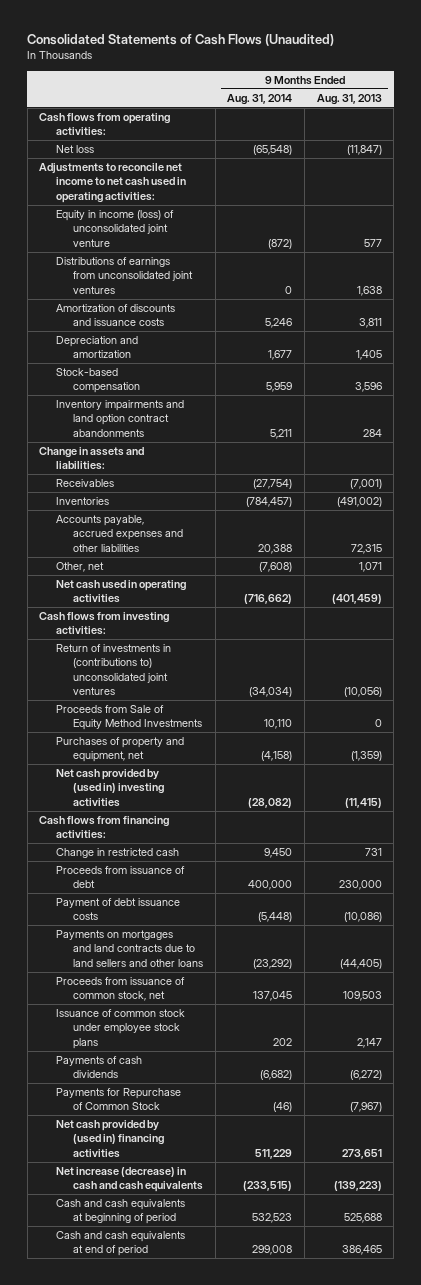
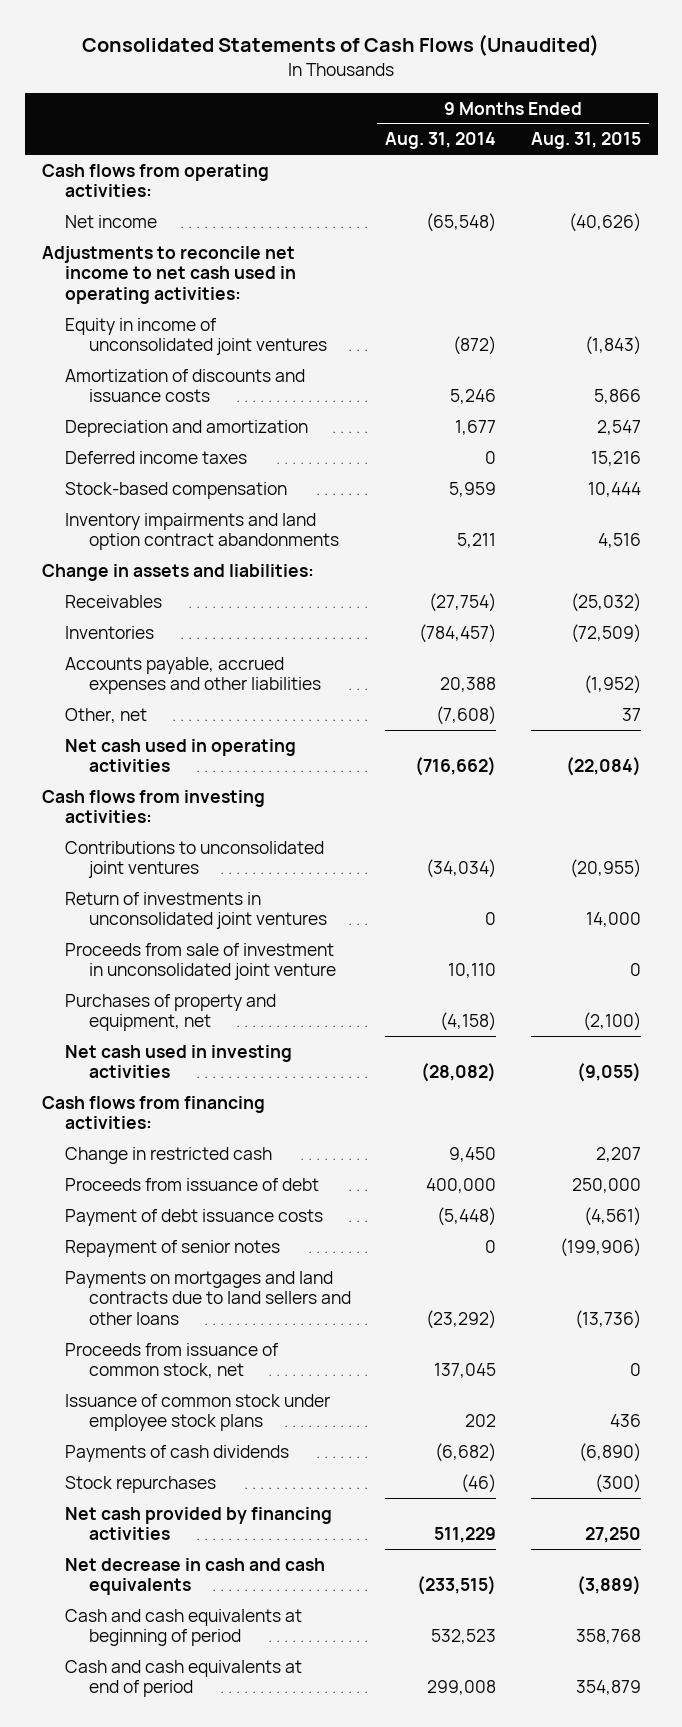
[316,93,382,105] Aug. 31, 2013 -> none
none -> [530,132,641,150] Aug. 31, 2015
[56,145,95,154] Net loss -> [65,214,158,228] Net income
[56,257,194,294] Distributions of earnings from unconsolidated joint ventures -> none
[56,210,175,247] Equity in income (loss) of unconsolidated joint venture -> [65,317,328,356] Equity in income of unconsolidated joint ventures
none -> [65,450,248,464] Deferred income taxes
[56,644,172,695] Return of investments in (contributions to) unconsolidated joint ventures -> [65,840,325,879] Contributions to unconsolidated joint ventures
none -> [65,891,328,930] Return of investments in unconsolidated joint ventures
[56,705,203,731] Proceeds from Sale of Equity Method Investments -> [65,942,337,981] Proceeds from sale of investment in unconsolidated joint venture
[56,769,165,807] Net cash provided by (used in) investing activities -> [65,1044,293,1079] Net cash used in investing activities
none -> [65,1239,281,1257] Repayment of senior notes
[56,1088,182,1111] Payments for Repurchase of Common Stock -> [65,1475,217,1493] Stock repurchases
[56,1120,165,1158] Net cash provided by (used in) financing activities -> [65,1506,333,1541] Net cash provided by financing activities
[56,1167,204,1193] Net increase (decrease) in cash and cash equivalents -> [65,1557,326,1596] Net decrease in cash and cash equivalents

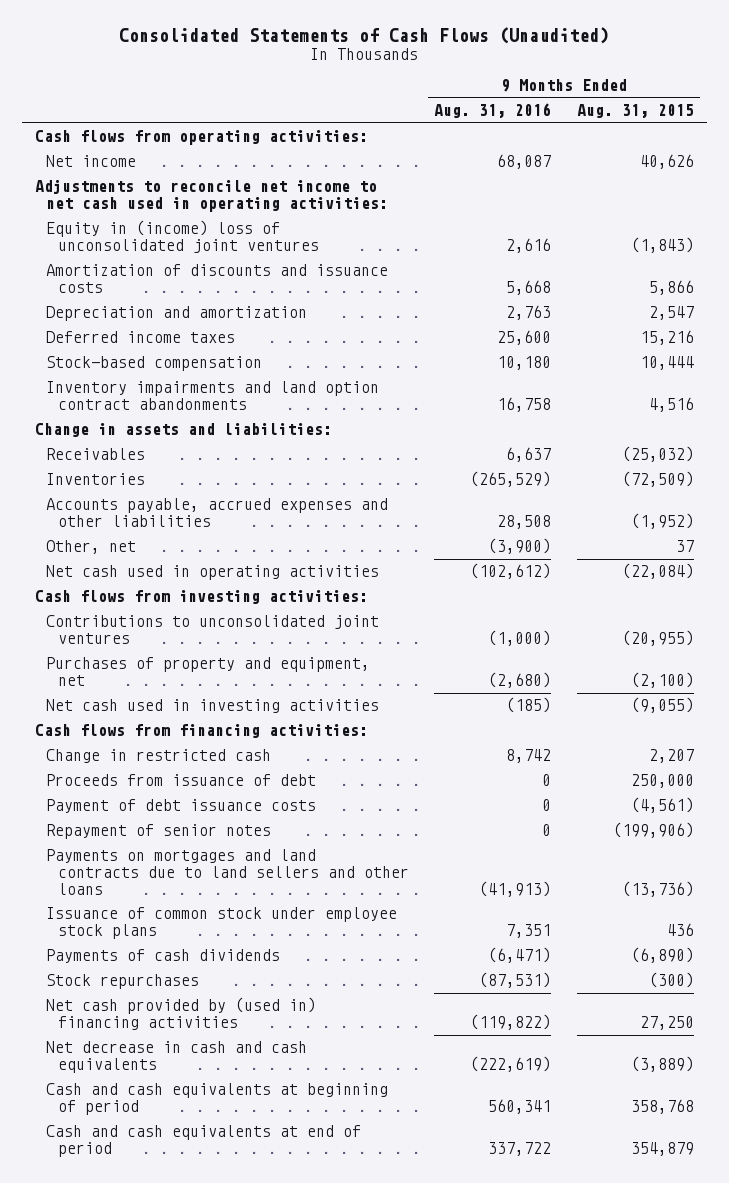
[385,132,497,150] Aug. 31, 2014 -> none
none -> [434,102,552,118] Aug. 31, 2016
[568,212,641,232] (40,626) -> [639,154,694,170] 40,626
[65,317,328,356] Equity in income of unconsolidated joint ventures -> [46,220,319,253] Equity in (income) loss of unconsolidated joint ventures
[65,891,328,930] Return of investments in unconsolidated joint ventures -> none
[65,942,337,981] Proceeds from sale of investment in unconsolidated joint venture -> none
[65,1342,280,1379] Proceeds from issuance of common stock, net -> none
[65,1506,333,1541] Net cash provided by financing activities -> [46,997,317,1030] Net cash provided by (used in) financing activities

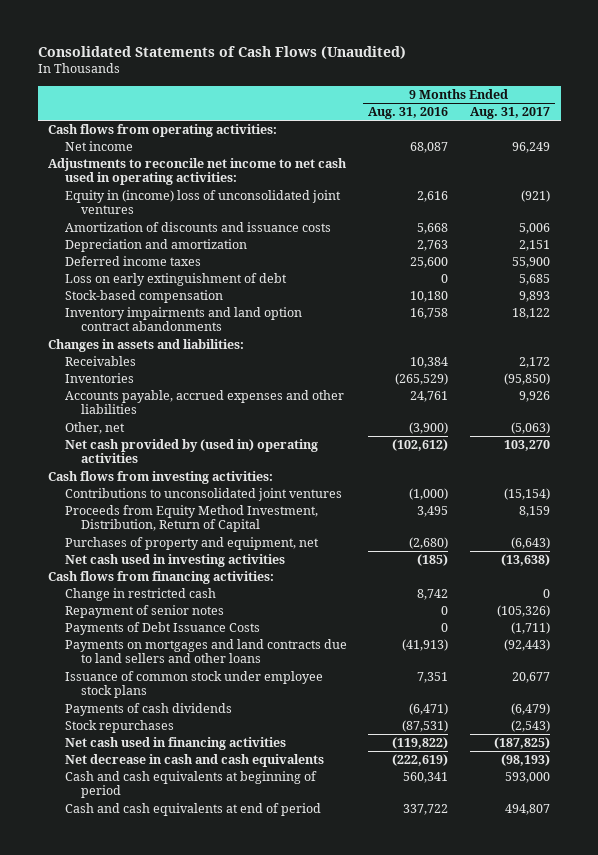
[576,103,694,118] Aug. 31, 2015 -> none
none -> [469,107,550,120] Aug. 31, 2017
none -> [64,273,287,287] Loss on early extinguishment of debt
[34,423,332,438] Change in assets and liabilities: -> [48,339,245,353] Changes in assets and liabilities:
[506,447,552,463] 6,637 -> [410,357,449,369] 10,384
[497,514,552,529] 28,508 -> [410,391,449,403] 24,761
[46,565,380,581] Net cash used in operating activities -> [64,439,318,464] Net cash provided by (used in) operating activities
none -> [64,505,318,533] Proceeds from Equity Method Investment, Distribution, Return of Capital
[46,774,317,787] Proceeds from issuance of debt -> none
[46,799,317,814] Payment of debt issuance costs -> none
none -> [64,622,260,636] Payments of Debt Issuance Costs
[46,997,317,1030] Net cash provided by (used in) financing activities -> [64,737,286,751] Net cash used in financing activities

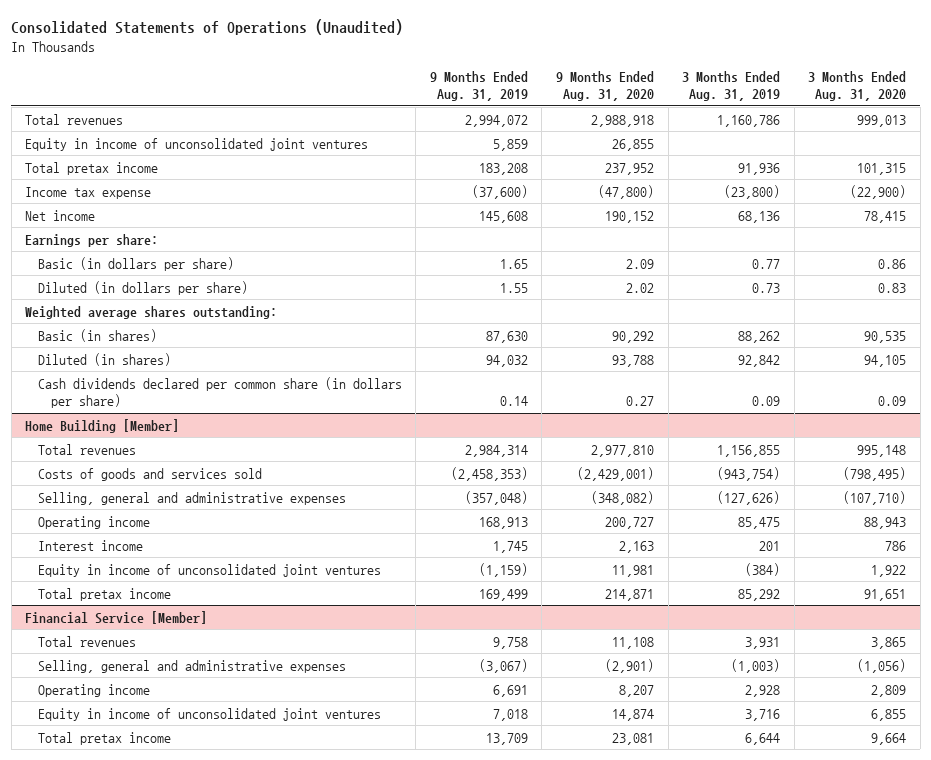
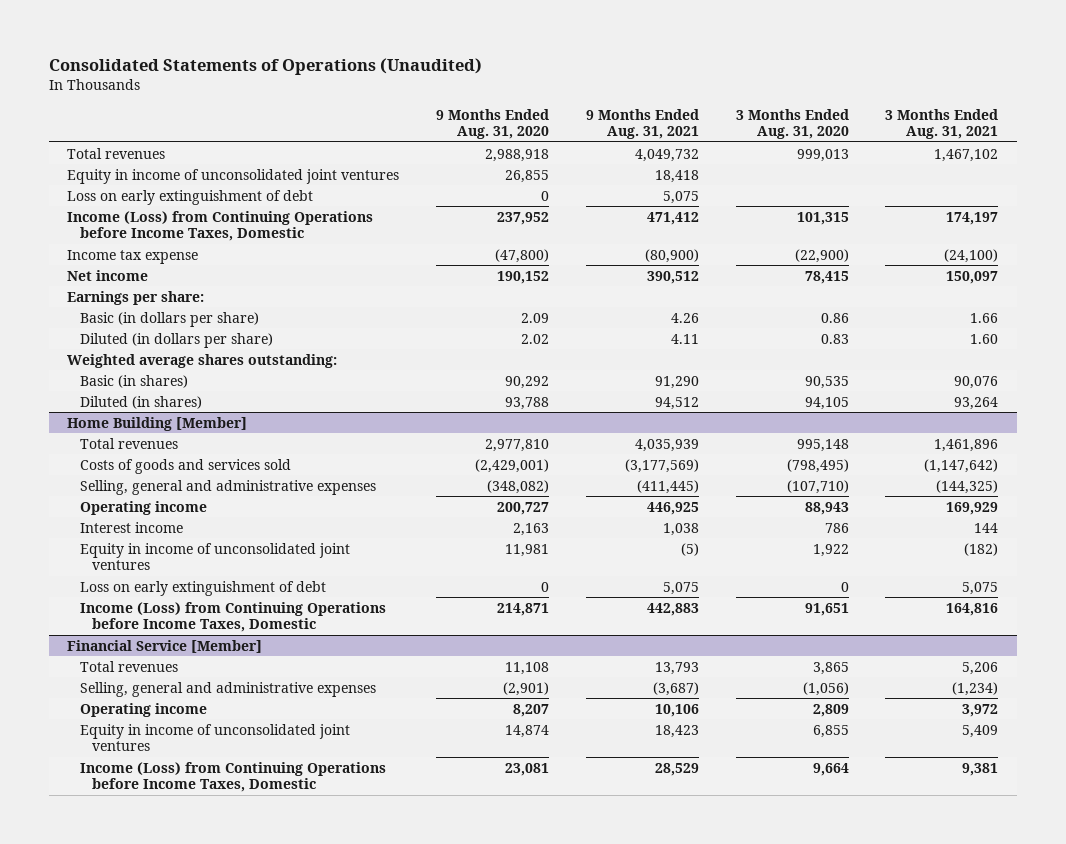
[429,71,528,102] 9 Months Ended Aug. 31, 2019 -> none
[682,71,781,102] 3 Months Ended Aug. 31, 2019 -> none
none -> [585,108,699,140] 9 Months Ended Aug. 31, 2021
none -> [885,108,999,140] 3 Months Ended Aug. 31, 2021
none -> [67,189,314,205] Loss on early extinguishment of debt
[25,161,159,175] Total pretax income -> [67,210,374,242] Income (Loss) from Continuing Operations before Income Taxes, Domestic
[37,376,402,408] Cash dividends declared per common share (in dollars per share) -> none
none -> [79,580,326,596] Loss on early extinguishment of debt
[37,587,171,601] Total pretax income -> [79,601,386,633] Income (Loss) from Continuing Operations before Income Taxes, Domestic
[37,731,171,745] Total pretax income -> [79,761,386,793] Income (Loss) from Continuing Operations before Income Taxes, Domestic

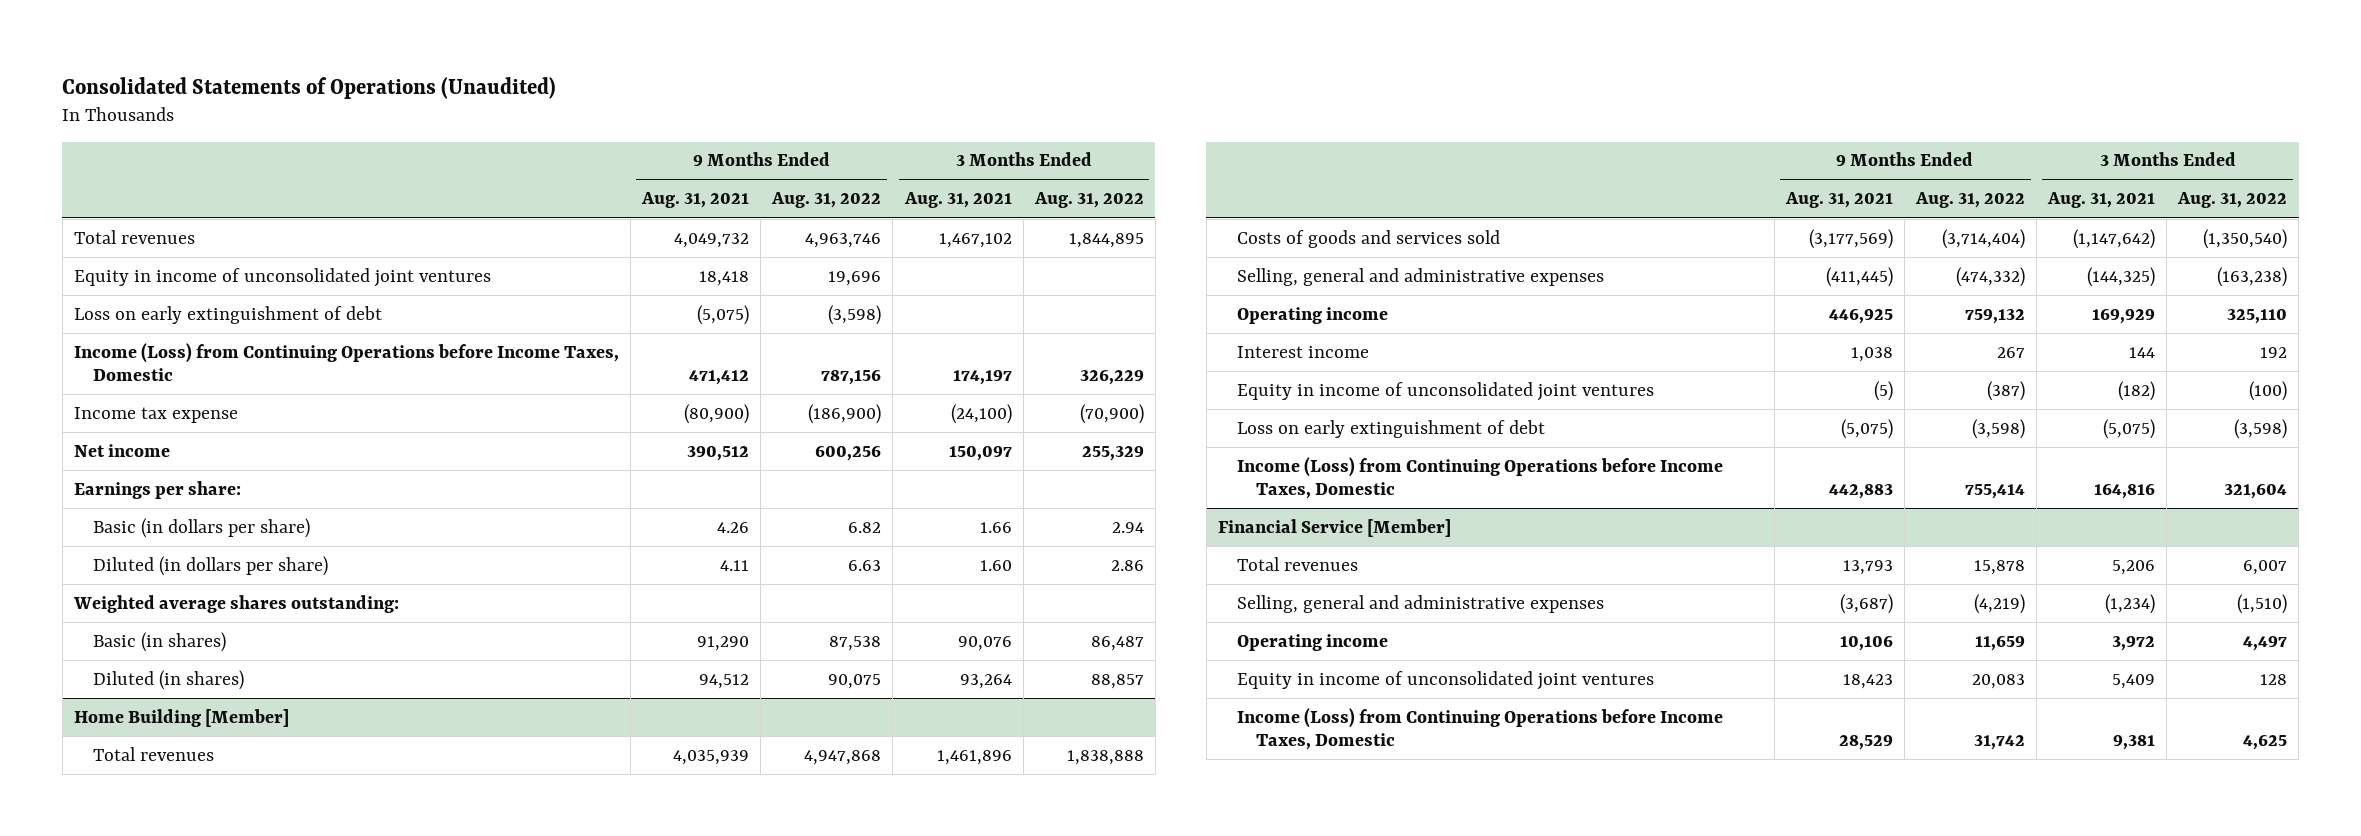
[436,108,550,140] 9 Months Ended Aug. 31, 2020 -> none
[735,108,849,140] 3 Months Ended Aug. 31, 2020 -> none
none -> [771,192,882,209] Aug. 31, 2022
none -> [1033,192,1144,209] Aug. 31, 2022
[662,190,699,204] 5,075 -> [697,304,750,325] (5,075)
[662,581,699,595] 5,075 -> [1840,418,1893,439] (5,075)
[962,581,999,595] 5,075 -> [2103,418,2156,439] (5,075)

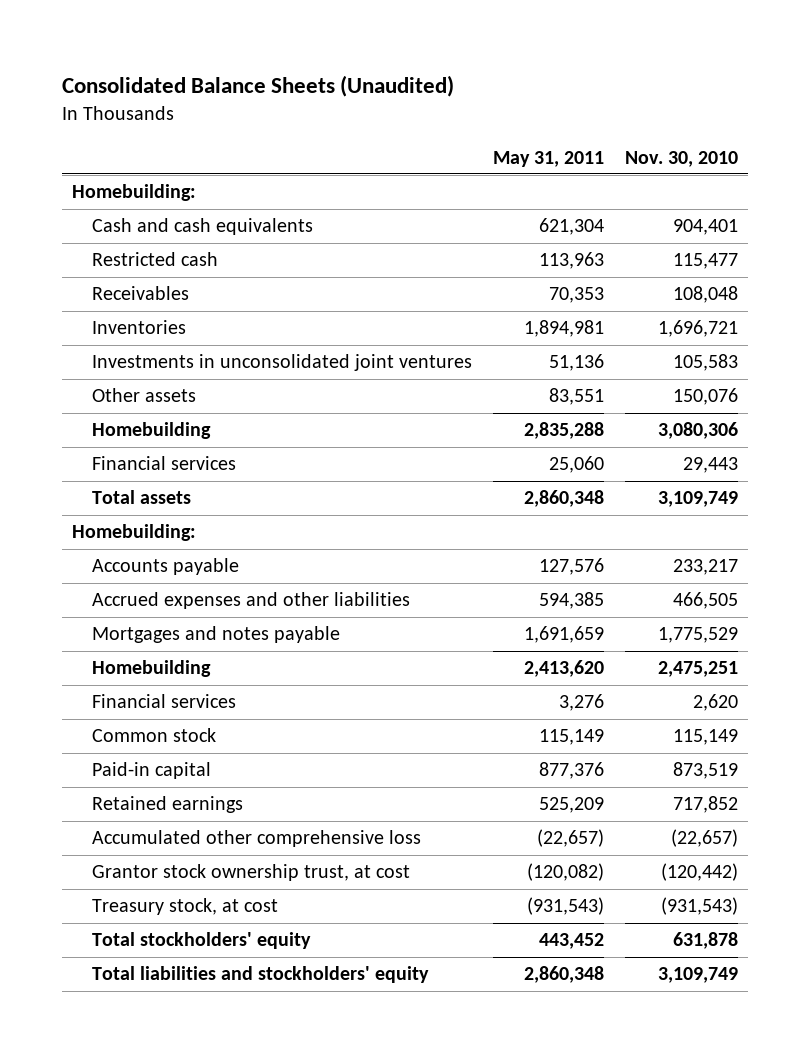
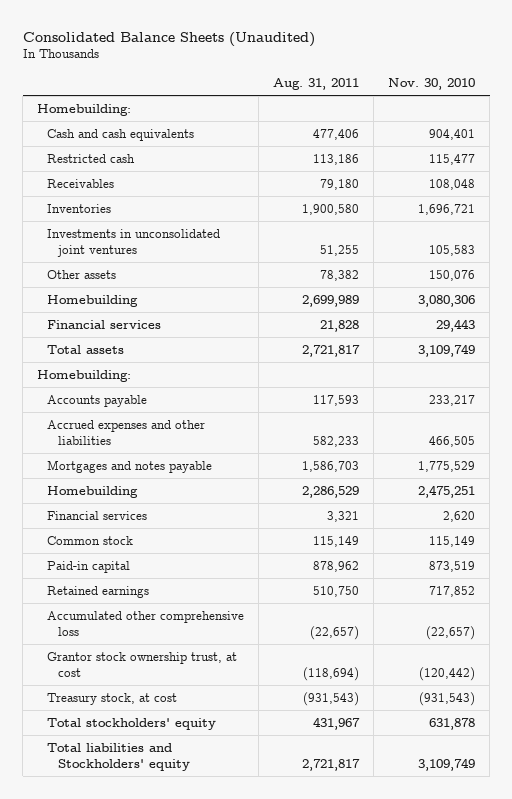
[493,150,605,167] May 31, 2011 -> none
none -> [273,78,360,91] Aug. 31, 2011
[92,966,430,984] Total liabilities and stockholders' equity -> [47,742,190,771] Total liabilities and Stockholders' equity

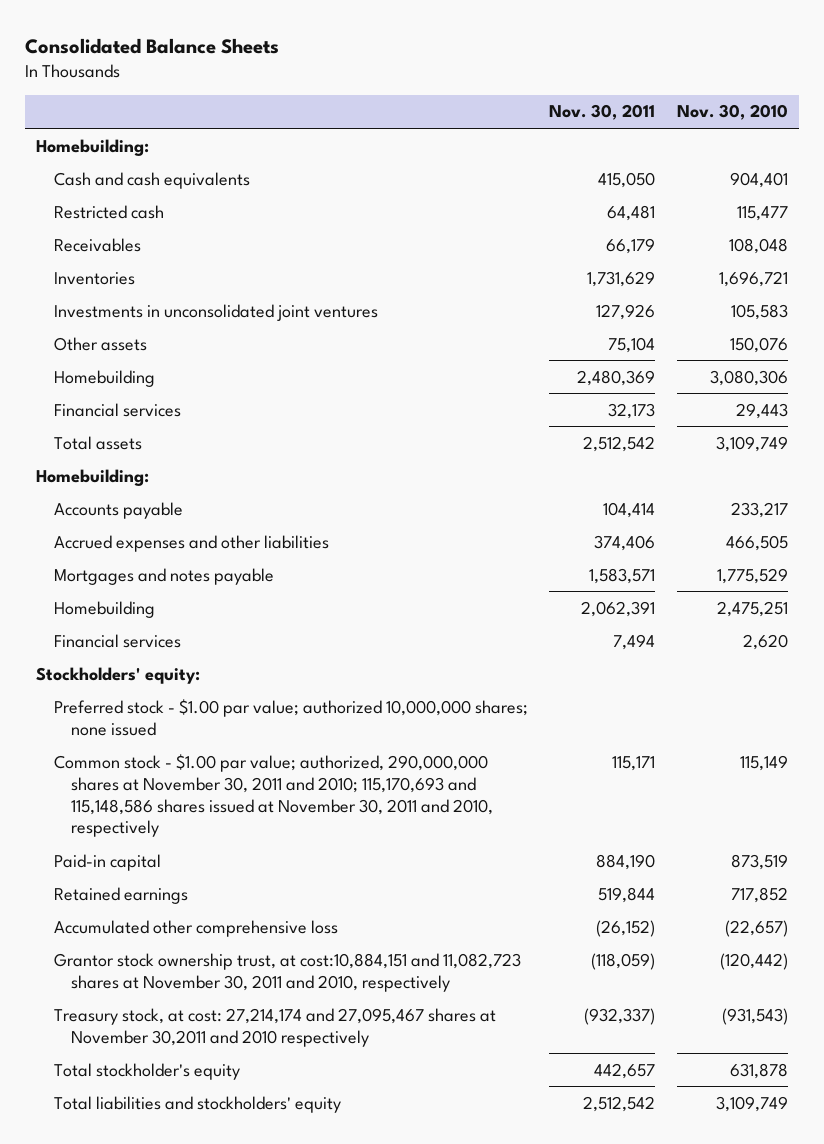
[22,31,315,47] Consolidated Balance Sheets (Unaudited) -> [24,37,279,54] Consolidated Balance Sheets
[273,78,360,91] Aug. 31, 2011 -> none
none -> [549,104,656,121] Nov. 30, 2011
none -> [35,666,200,684] Stockholders' equity:
none -> [53,698,528,736] Preferred stock - $1.00 par value; authorized 10,000,000 shares; none issued
[47,535,134,545] Common stock -> [53,753,494,838] Common stock - $1.00 par value; authorized, 290,000,000 shares at November 30, 2011 and 2010; 115,170,693 and 115,148,586 shares issued at November 30, 2011 and 2010, respectively
[47,651,238,677] Grantor stock ownership trust, at cost -> [53,952,521,992] Grantor stock ownership trust, at cost:10,884,151 and 11,082,723 shares at November 30, 2011 and 2010, respectively
[47,692,178,705] Treasury stock, at cost -> [53,1007,496,1047] Treasury stock, at cost: 27,214,174 and 27,095,467 shares at November 30,2011 and 2010 respectively
[47,717,217,730] Total stockholders' equity -> [53,1062,240,1080] Total stockholder's equity
[47,742,190,771] Total liabilities and Stockholders' equity -> [53,1095,341,1113] Total liabilities and stockholders' equity

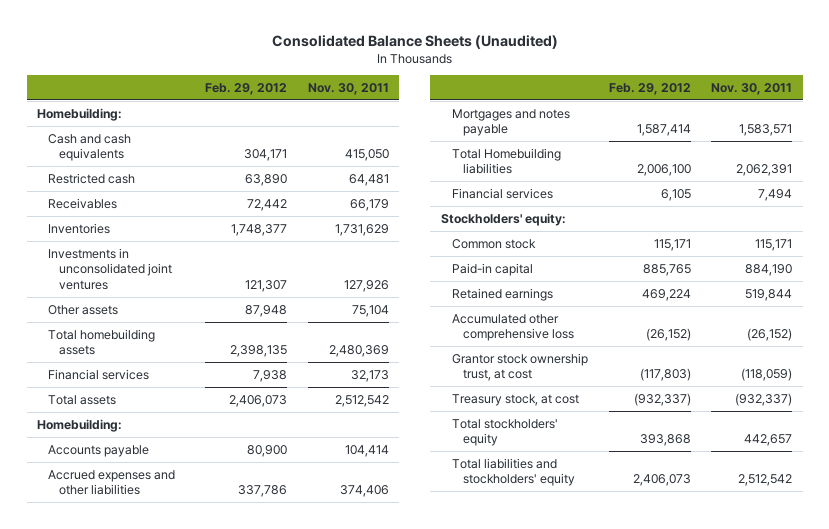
[24,37,279,54] Consolidated Balance Sheets -> [271,34,558,49] Consolidated Balance Sheets (Unaudited)
[677,104,789,121] Nov. 30, 2010 -> none
none -> [204,82,287,95] Feb. 29, 2012
[53,369,155,387] Homebuilding -> [48,328,156,356] Total homebuilding assets
[53,600,155,618] Homebuilding -> [451,147,561,175] Total Homebuilding liabilities
[53,698,528,736] Preferred stock - $1.00 par value; authorized 10,000,000 shares; none issued -> none
[53,753,494,838] Common stock - $1.00 par value; authorized, 290,000,000 shares at November 30, 2011 and 2010; 115,170,693 and 115,148,586 shares issued at November 30, 2011 and 2010, respectively -> [451,238,536,249] Common stock
[53,952,521,992] Grantor stock ownership trust, at cost:10,884,151 and 11,082,723 shares at November 30, 2011 and 2010, respectively -> [451,352,588,382] Grantor stock ownership trust, at cost
[53,1007,496,1047] Treasury stock, at cost: 27,214,174 and 27,095,467 shares at November 30,2011 and 2010 respectively -> [451,393,579,406] Treasury stock, at cost
[53,1062,240,1080] Total stockholder's equity -> [451,418,558,447] Total stockholders' equity

